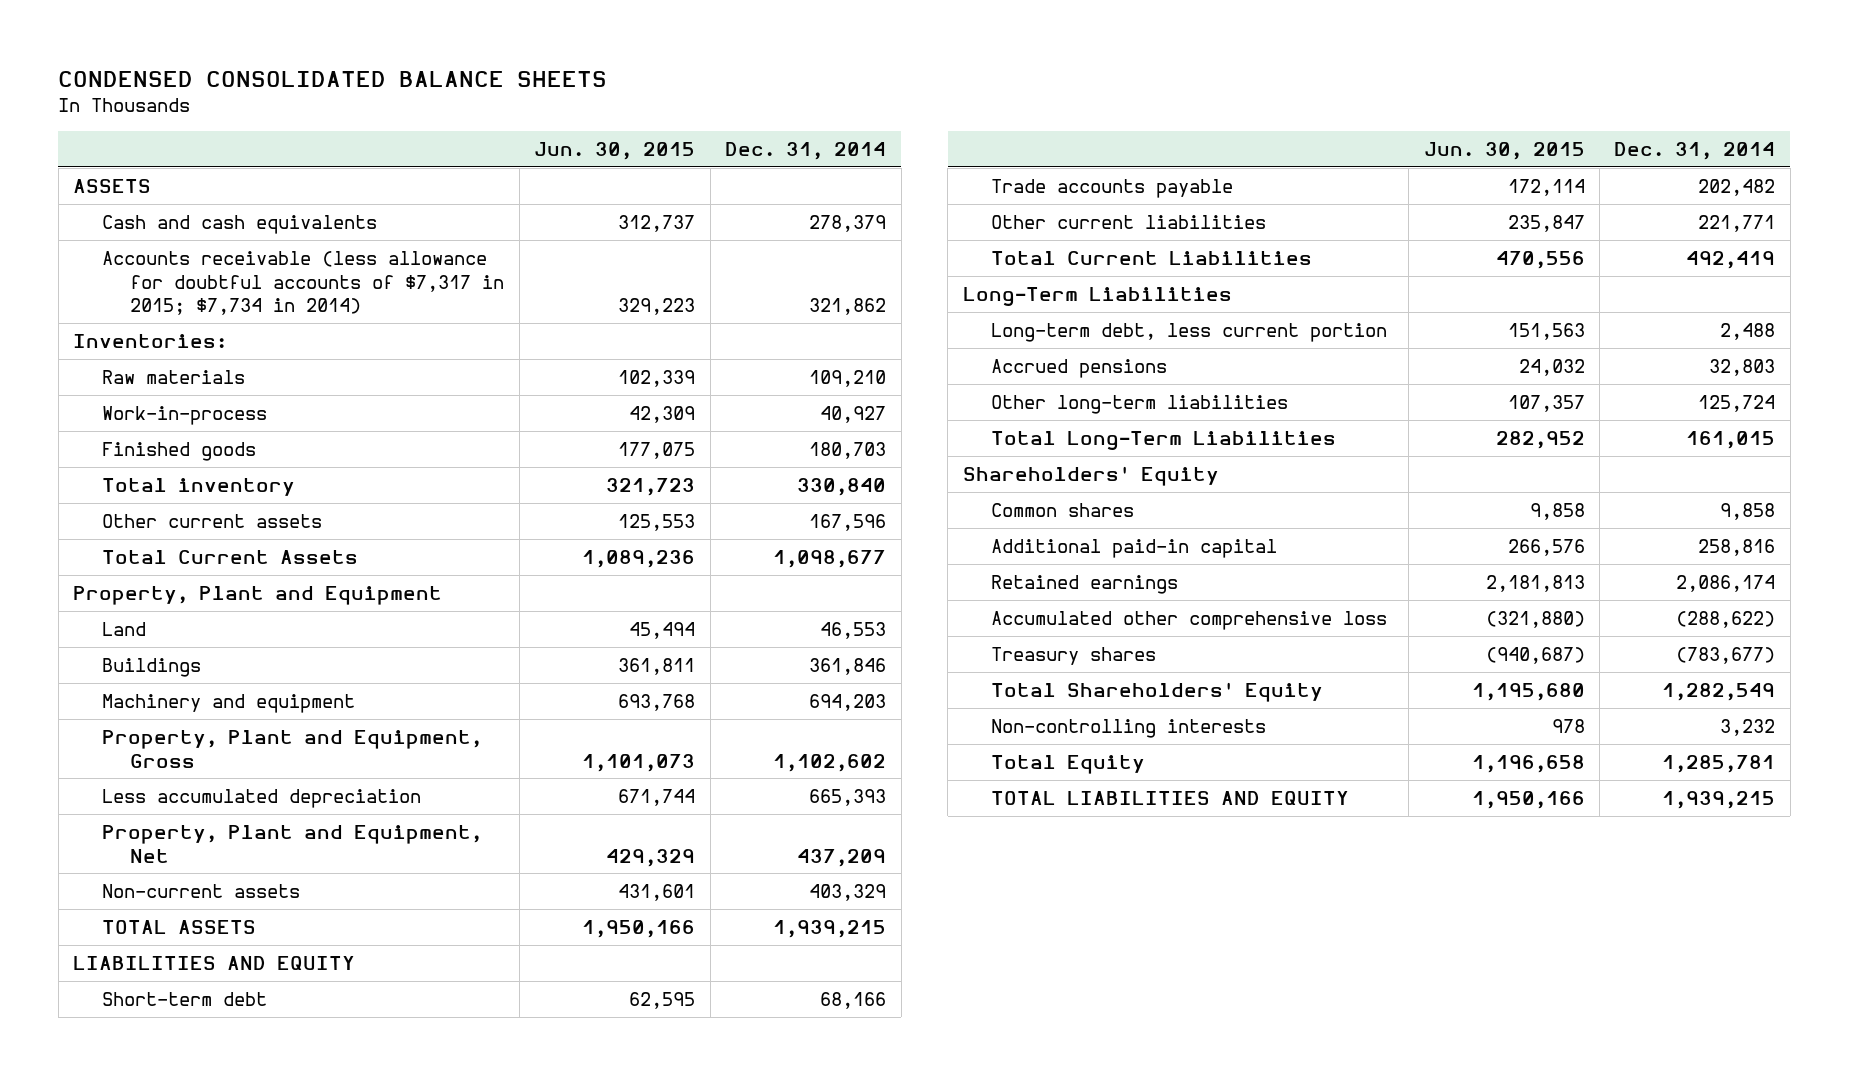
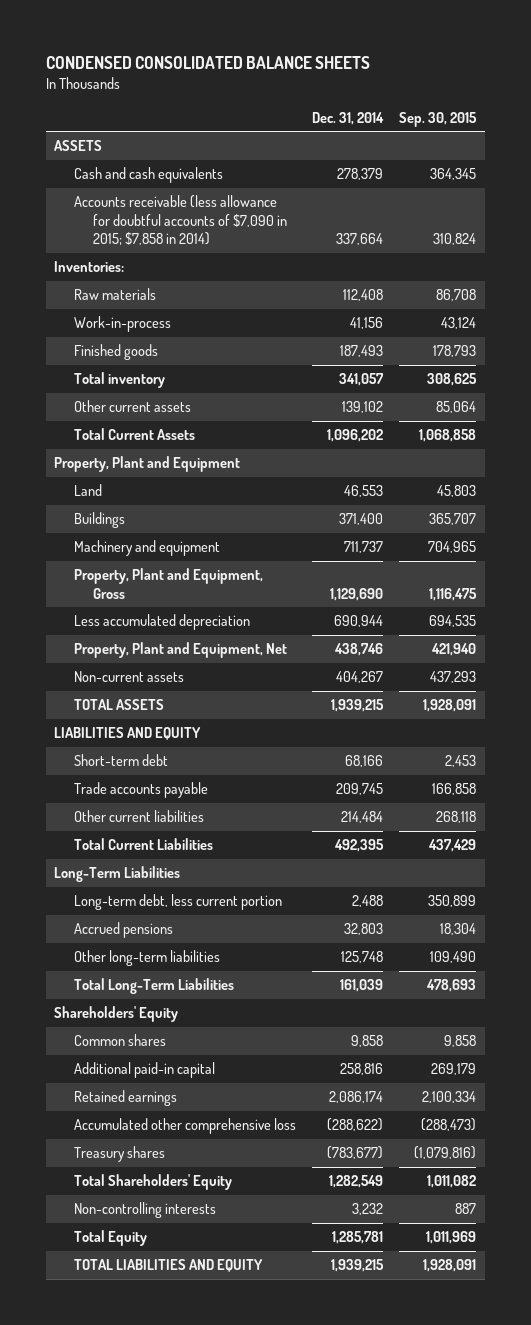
[534,141,696,160] Jun. 30, 2015 -> none
none -> [399,111,478,127] Sep. 30, 2015
[101,250,505,316] Accounts receivable (less allowance for doubtful accounts of $7,317 in 2015; $7,734 in 2014) -> [73,195,287,246] Accounts receivable (less allowance for doubtful accounts of $7,090 in 2015; $7,858 in 2014)
[809,298,887,316] 321,862 -> [335,233,383,246] 337,664
[809,369,887,387] 109,210 -> [342,289,383,302] 112,408
[820,405,887,423] 40,927 -> [349,317,383,330] 41,156
[809,441,887,459] 180,703 -> [339,345,383,358] 187,493
[797,477,887,496] 330,840 -> [338,373,384,387] 341,057
[809,513,887,531] 167,596 -> [341,401,383,414] 139,102
[773,549,887,568] 1,098,677 -> [326,429,383,443] 1,096,202
[809,657,887,675] 361,846 -> [338,513,383,526] 371,400
[809,693,887,711] 694,203 -> [343,541,383,554] 711,737
[773,753,887,772] 1,102,602 -> [329,587,383,601] 1,129,690
[809,788,887,806] 665,393 -> [333,615,383,628] 690,944
[797,848,887,867] 437,209 -> [333,643,383,657] 438,746
[809,883,887,901] 403,329 -> [335,671,383,684] 404,267
[1698,178,1776,196] 202,482 -> [335,783,383,796] 209,745
[1698,214,1776,232] 221,771 -> [340,811,383,824] 214,484
[1686,250,1776,269] 492,419 -> [333,839,384,853] 492,395
[1698,394,1776,412] 125,724 -> [340,951,383,964] 125,748
[1686,430,1776,449] 161,015 -> [339,979,383,993] 161,039

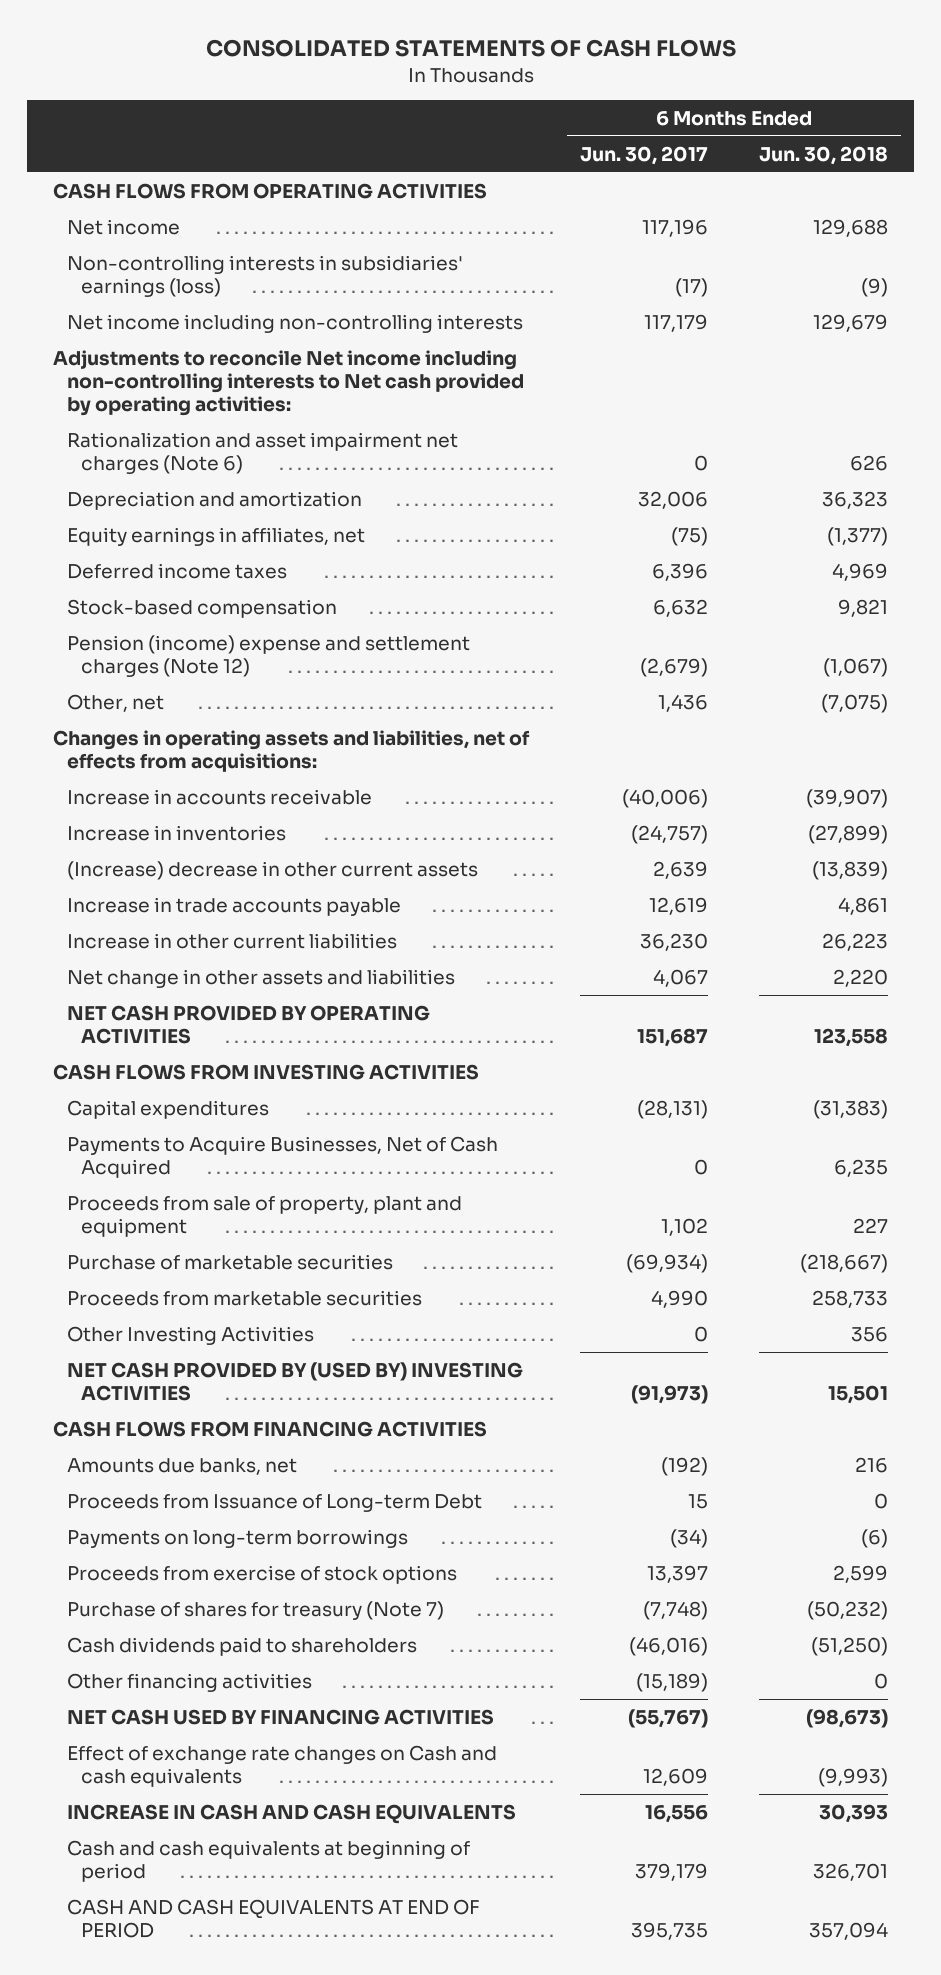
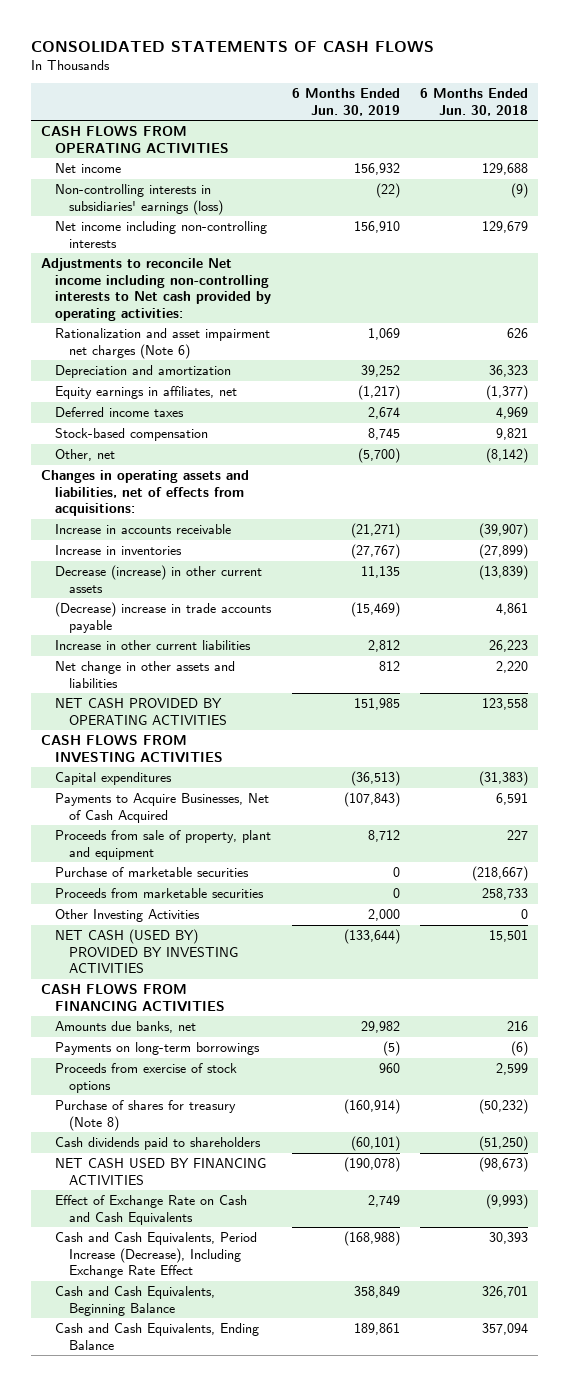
[580,145,709,165] Jun. 30, 2017 -> none
none -> [291,88,400,116] 6 Months Ended Jun. 30, 2019
[66,634,470,677] Pension (income) expense and settlement charges (Note 12) -> none
[821,693,889,713] (7,075) -> [486,448,529,464] (8,142)
[66,860,478,880] (Increase) decrease in other current assets -> [55,565,263,593] Decrease (increase) in other current assets
[66,896,401,916] Increase in trade accounts payable -> [55,602,273,633] (Decrease) increase in trade accounts payable
[834,1158,889,1177] 6,235 -> [496,793,529,806] 6,591
[851,1326,889,1342] 356 -> [521,909,529,920] 0
[66,1361,523,1401] NET CASH PROVIDED BY (USED BY) INVESTING ACTIVITIES -> [55,929,239,974] NET CASH (USED BY) PROVIDED BY INVESTING ACTIVITIES
[66,1493,482,1512] Proceeds from Issuance of Long-term Debt -> none
[66,1600,444,1620] Purchase of shares for treasury (Note 7) -> [55,1100,237,1131] Purchase of shares for treasury (Note 8)
[66,1672,312,1692] Other financing activities -> none
[66,1744,497,1787] Effect of exchange rate changes on Cash and cash equivalents -> [55,1195,248,1225] Effect of Exchange Rate on Cash and Cash Equivalents
[66,1803,516,1824] INCREASE IN CASH AND CASH EQUIVALENTS -> [55,1232,258,1279] Cash and Cash Equivalents, Period Increase (Decrease), Including Exchange Rate Effect
[66,1839,470,1882] Cash and cash equivalents at beginning of period -> [55,1286,216,1316] Cash and Cash Equivalents, Beginning Balance
[66,1898,480,1938] CASH AND CASH EQUIVALENTS AT END OF PERIOD -> [55,1323,260,1350] Cash and Cash Equivalents, Ending Balance

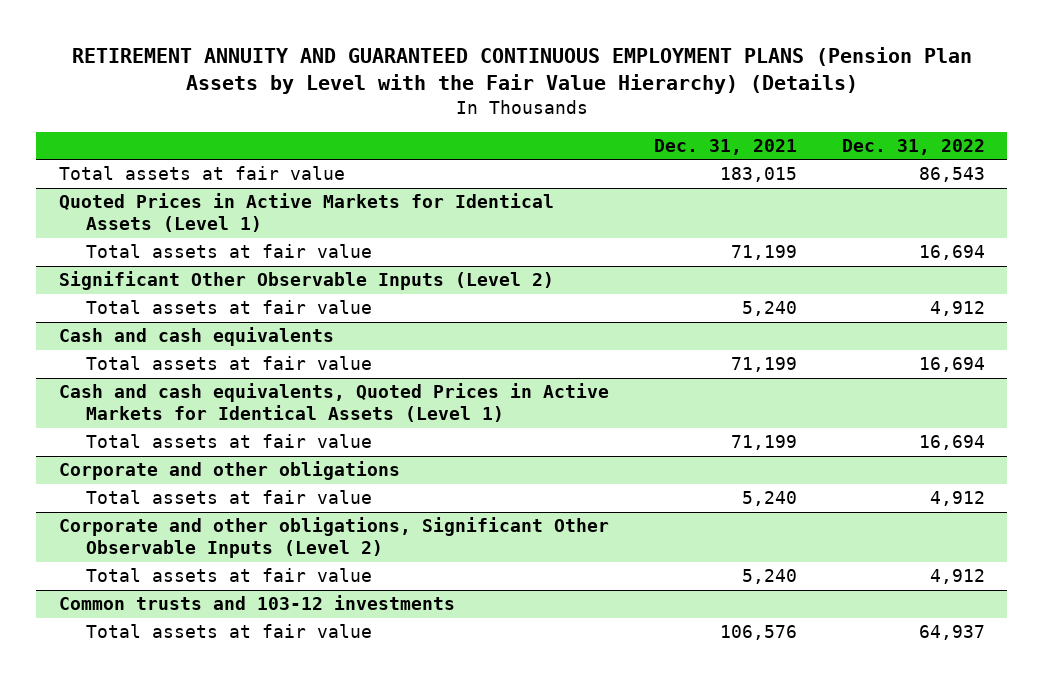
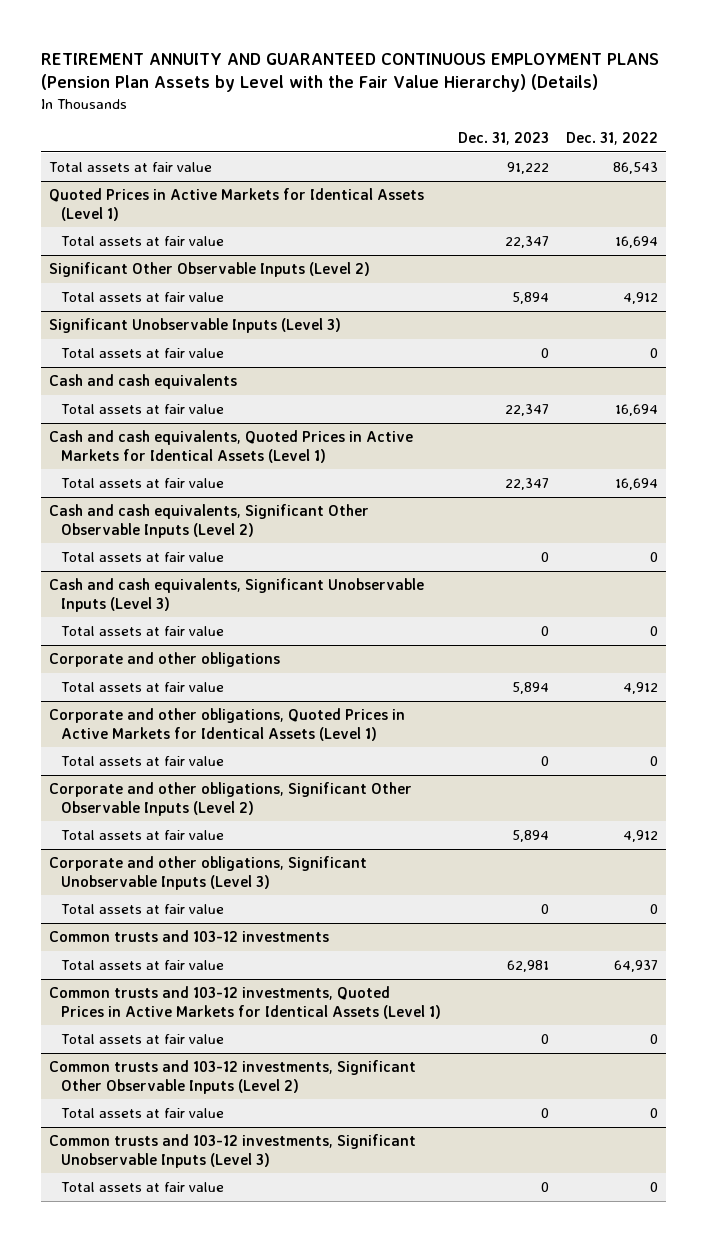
[653,138,797,155] Dec. 31, 2021 -> none
none -> [457,132,549,146] Dec. 31, 2023
none -> [49,317,342,333] Significant Unobservable Inputs (Level 3)
none -> [60,347,224,358] Total assets at fair value
none -> [49,503,370,538] Cash and cash equivalents, Significant Other Observable Inputs (Level 2)
none -> [60,551,224,562] Total assets at fair value
none -> [49,577,425,612] Cash and cash equivalents, Significant Unobservable Inputs (Level 3)
none -> [60,625,224,636] Total assets at fair value
none -> [49,707,406,741] Corporate and other obligations, Quoted Prices in Active Markets for Identical Assets (Level 1)
none -> [60,755,224,766] Total assets at fair value
none -> [49,855,368,890] Corporate and other obligations, Significant Unobservable Inputs (Level 3)
none -> [60,903,224,914] Total assets at fair value
none -> [49,985,441,1019] Common trusts and 103-12 investments, Quoted Prices in Active Markets for Identical Assets (Level 1)
none -> [60,1033,224,1044] Total assets at fair value
none -> [49,1059,417,1094] Common trusts and 103-12 investments, Significant Other Observable Inputs (Level 2)
none -> [60,1107,224,1118] Total assets at fair value
none -> [49,1133,417,1168] Common trusts and 103-12 investments, Significant Unobservable Inputs (Level 3)
none -> [60,1181,224,1192] Total assets at fair value

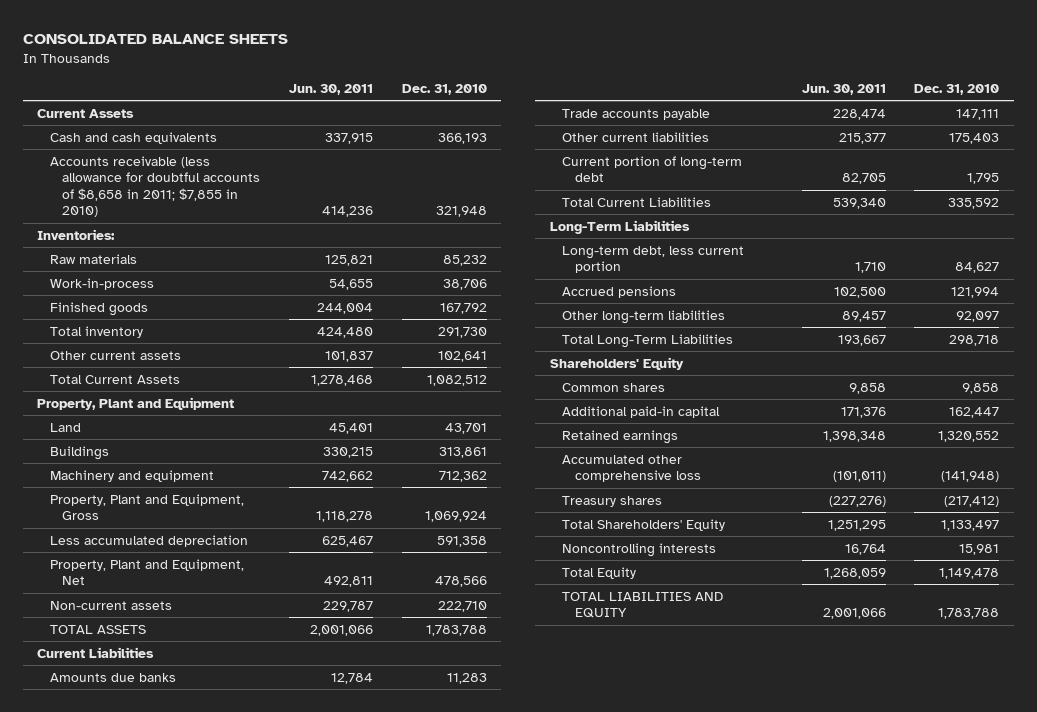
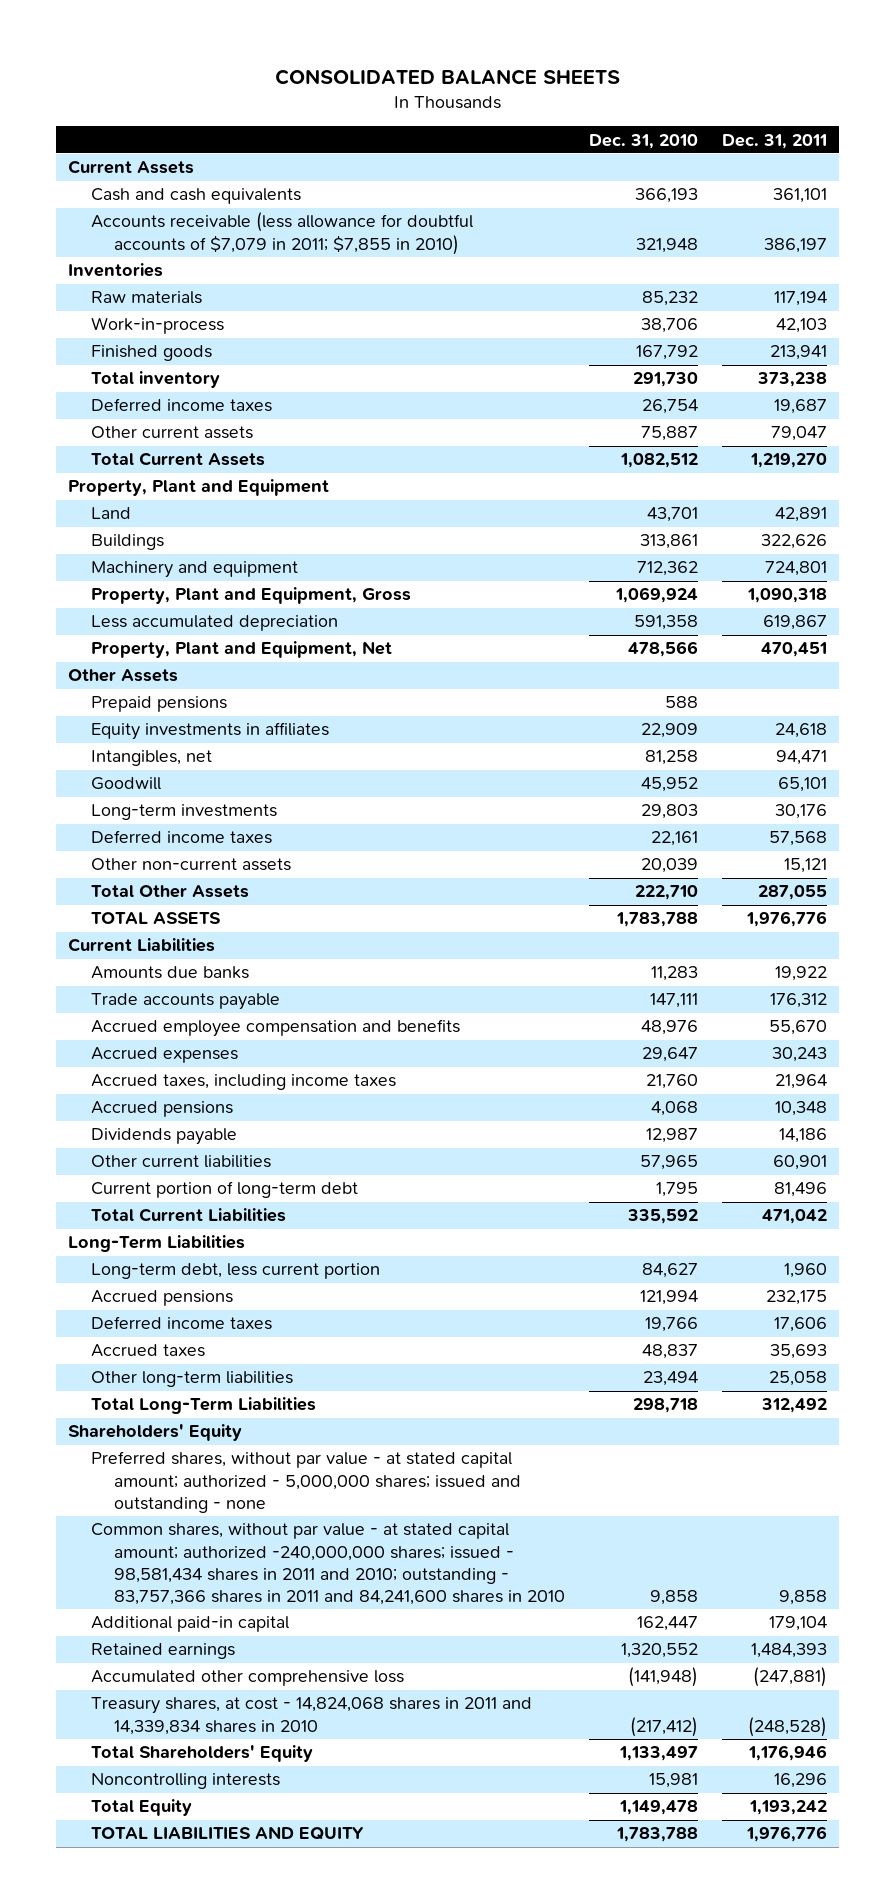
[288,84,373,96] Jun. 30, 2011 -> none
none -> [722,133,828,149] Dec. 31, 2011
[49,155,261,218] Accounts receivable (less allowance for doubtful accounts of $8,658 in 2011; $7,855 in 2010) -> [91,212,474,255] Accounts receivable (less allowance for doubtful accounts of $7,079 in 2011; $7,855 in 2010)
[37,228,116,240] Inventories: -> [68,263,164,278] Inventories
none -> [91,398,273,413] Deferred income taxes
[437,350,487,362] 102,641 -> [641,426,699,442] 75,887
none -> [68,669,179,683] Other Assets
none -> [91,696,228,713] Prepaid pensions
none -> [91,722,330,741] Equity investments in affiliates
none -> [91,750,213,767] Intangibles, net
none -> [91,777,162,791] Goodwill
none -> [91,804,278,821] Long-term investments
none -> [91,830,273,845] Deferred income taxes
[49,600,172,610] Non-current assets -> [91,858,292,872] Other non-current assets
[437,600,487,612] 222,710 -> [641,858,699,874] 20,039
none -> [91,885,250,899] Total Other Assets
none -> [91,1019,461,1038] Accrued employee compensation and benefits
none -> [91,1047,239,1064] Accrued expenses
none -> [91,1074,397,1091] Accrued taxes, including income taxes
none -> [91,1101,234,1118] Accrued pensions
none -> [91,1128,238,1146] Dividends payable
[949,132,1000,144] 175,403 -> [640,1155,699,1171] 57,965
none -> [91,1316,273,1331] Deferred income taxes
none -> [91,1344,206,1358] Accrued taxes
[956,310,1000,322] 92,097 -> [643,1371,699,1387] 23,494
none -> [91,1451,522,1513] Preferred shares, without par value - at stated capital amount; authorized - 5,000,000 shares; issued and outstanding - none
[562,382,666,392] Common shares -> [91,1523,566,1605] Common shares, without par value - at stated capital amount; authorized -240,000,000 shares; issued - 98,581,434 shares in 2011 and 2010; outstanding - 83,757,366 shares in 2011 and 84,241,600 shares in 2010
[562,495,663,507] Treasury shares -> [91,1697,533,1735] Treasury shares, at cost - 14,824,068 shares in 2011 and 14,339,834 shares in 2010

